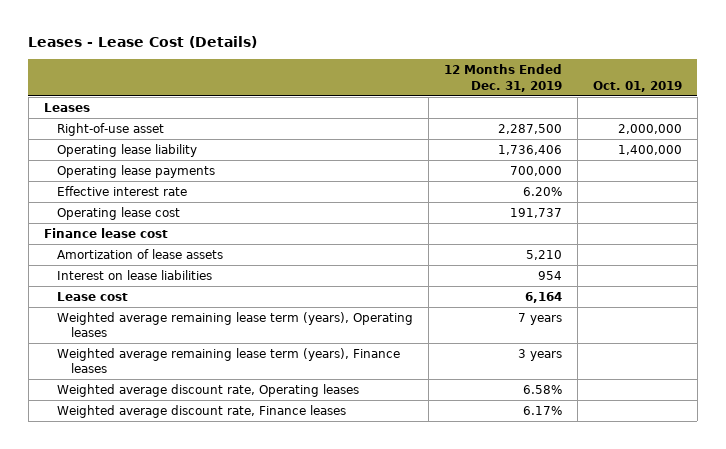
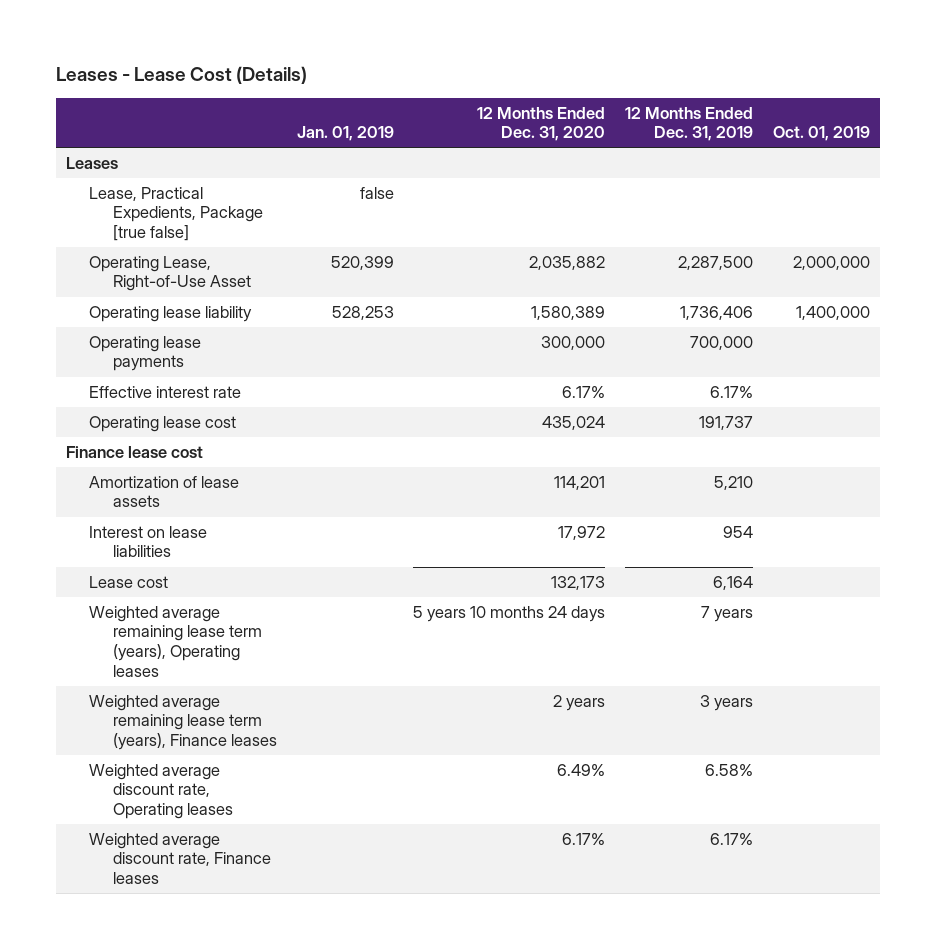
none -> [296,126,394,142] Jan. 01, 2019
none -> [477,106,606,142] 12 Months Ended Dec. 31, 2020
none -> [89,186,263,242] Lease, Practical Expedients, Package [true false]
[57,123,165,137] Right-of-use asset -> [89,255,251,292] Operating Lease, Right-of-Use Asset
[522,187,562,197] 6.20% -> [710,385,754,398] 6.17%

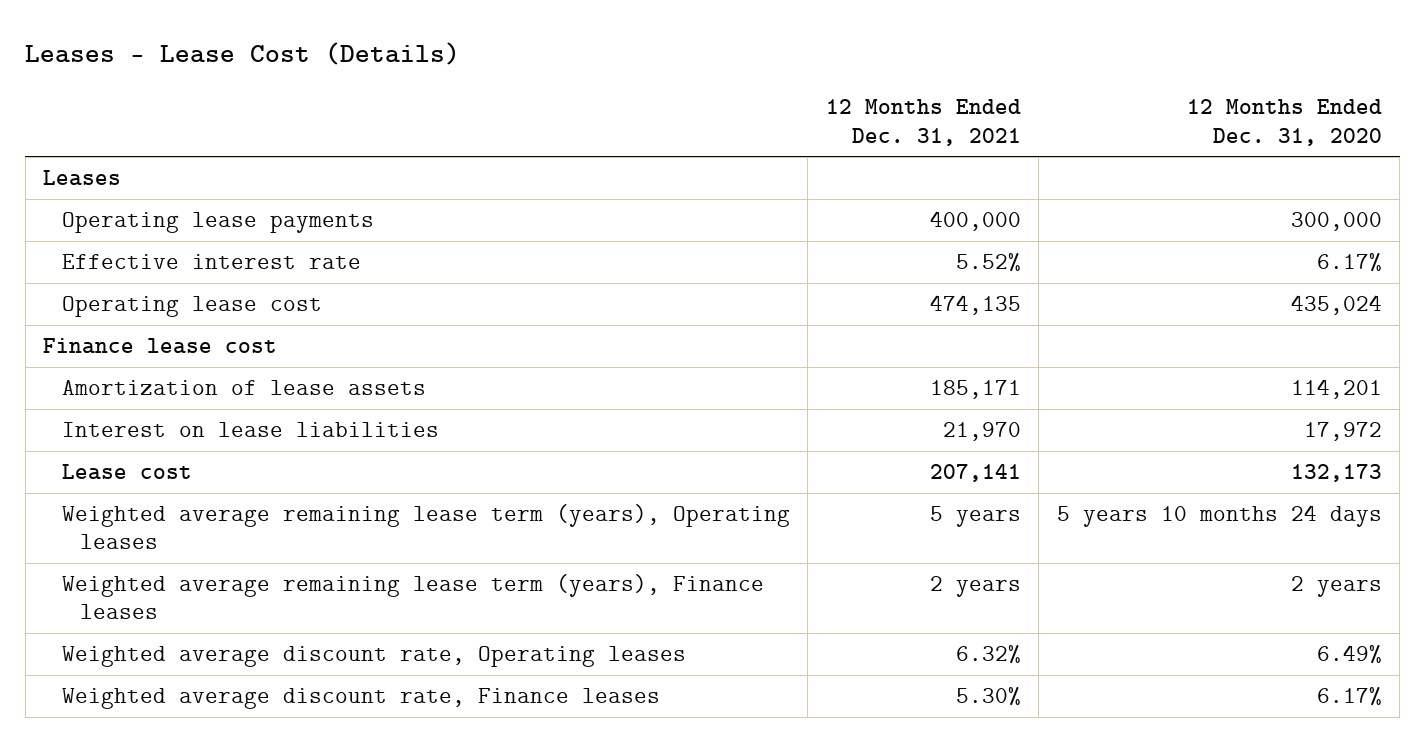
[296,126,394,142] Jan. 01, 2019 -> none
[625,106,754,142] 12 Months Ended Dec. 31, 2019 -> none
[772,126,870,142] Oct. 01, 2019 -> none
none -> [825,99,1021,146] 12 Months Ended Dec. 31, 2021
[89,186,263,242] Lease, Practical Expedients, Package [true false] -> none
[89,255,251,292] Operating Lease, Right-of-Use Asset -> none
[89,305,253,322] Operating lease liability -> none

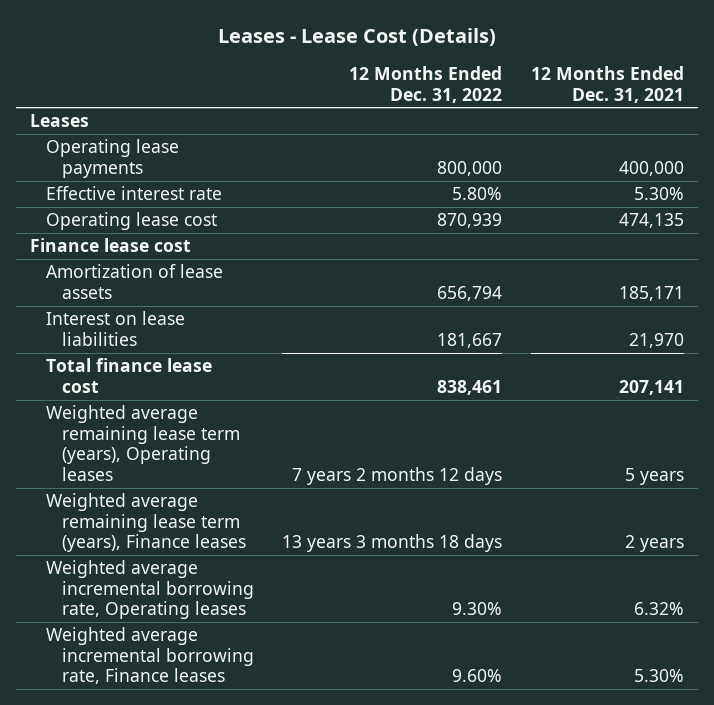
[1186,99,1382,146] 12 Months Ended Dec. 31, 2020 -> none
none -> [349,65,503,103] 12 Months Ended Dec. 31, 2022
[955,253,1021,273] 5.52% -> [633,187,684,201] 5.30%
[61,464,192,481] Lease cost -> [46,358,213,393] Total finance lease cost
[61,646,686,668] Weighted average discount rate, Operating leases -> [46,560,254,620] Weighted average incremental borrowing rate, Operating leases
[61,688,660,710] Weighted average discount rate, Finance leases -> [46,627,254,685] Weighted average incremental borrowing rate, Finance leases

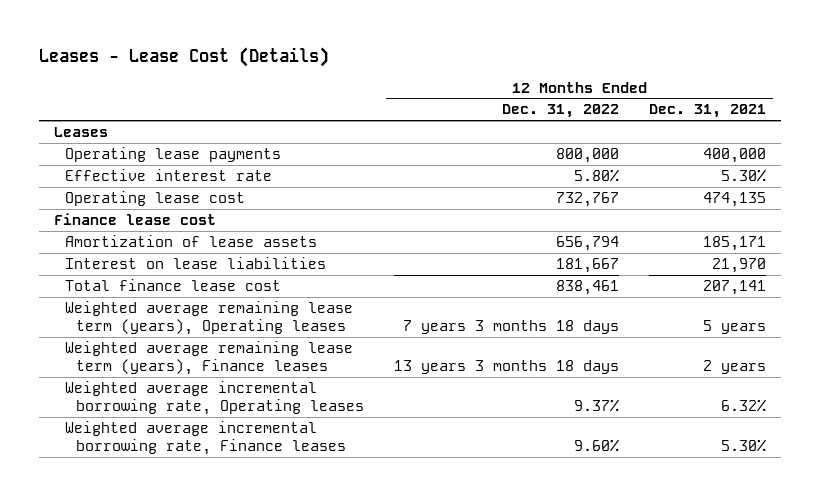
[437,213,503,229] 870,939 -> [555,192,619,208] 732,767
[292,467,503,486] 7 years 2 months 12 days -> [402,320,619,335] 7 years 3 months 18 days
[452,602,503,616] 9.30% -> [573,399,619,413] 9.37%

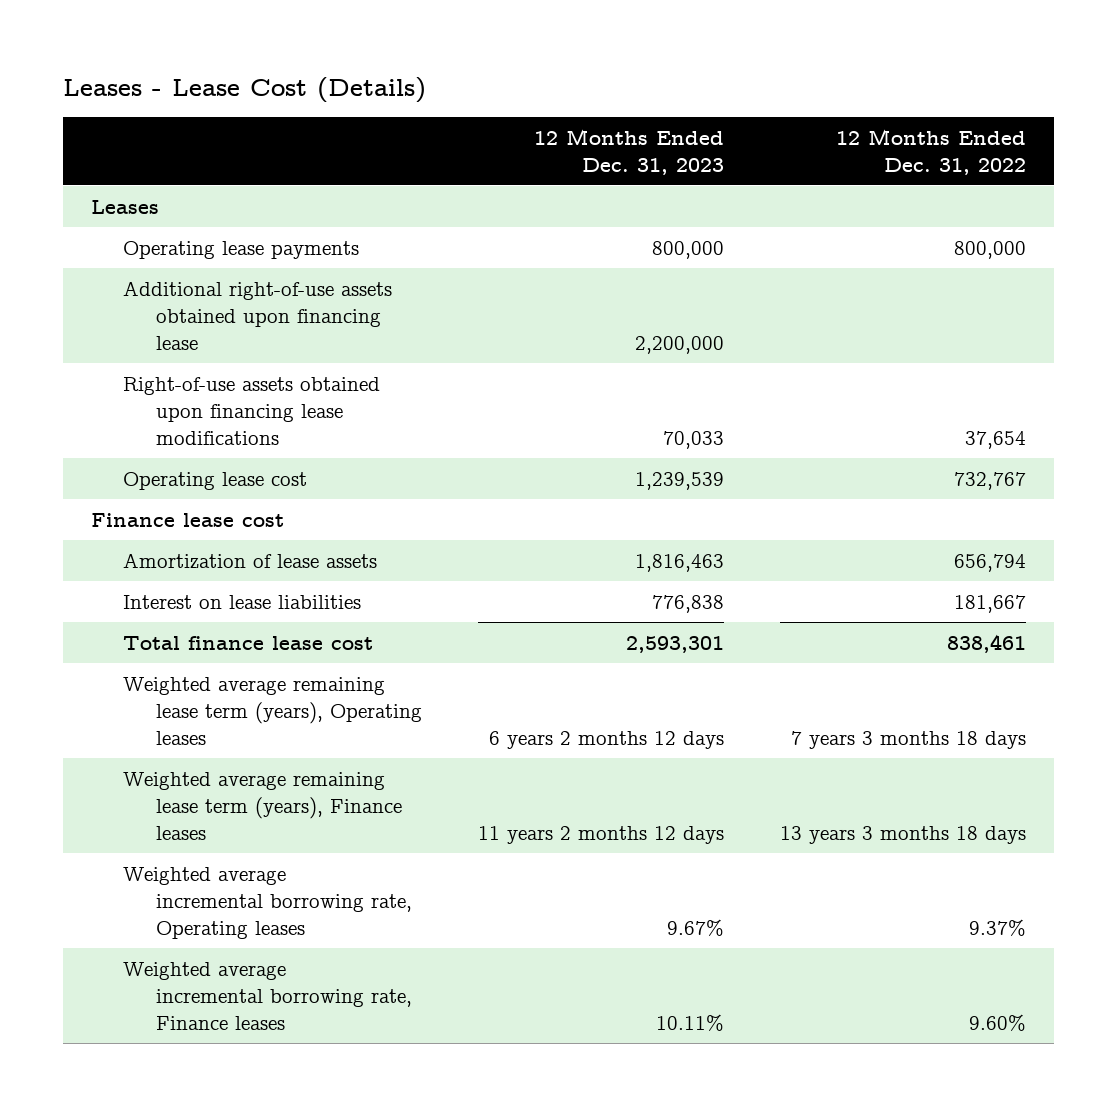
[648,104,766,119] Dec. 31, 2021 -> none
none -> [533,128,724,175] 12 Months Ended Dec. 31, 2023
[64,169,272,182] Effective interest rate -> none
none -> [123,280,393,350] Additional right-of-use assets obtained upon financing lease
none -> [123,376,381,445] Right-of-use assets obtained upon financing lease modifications

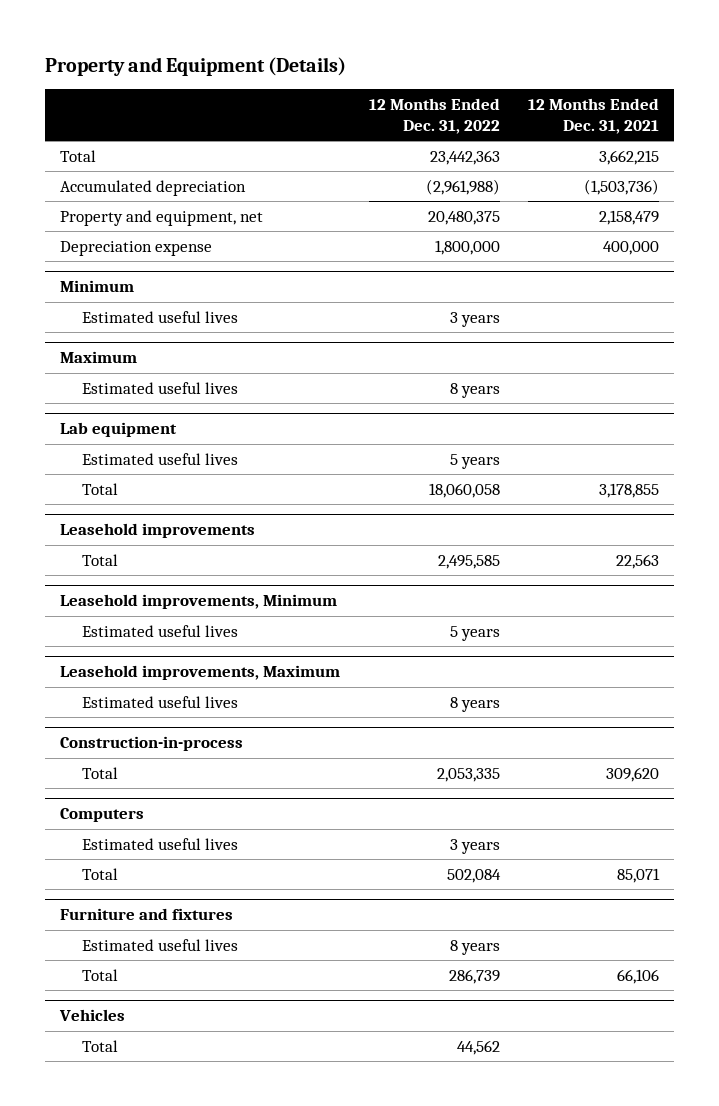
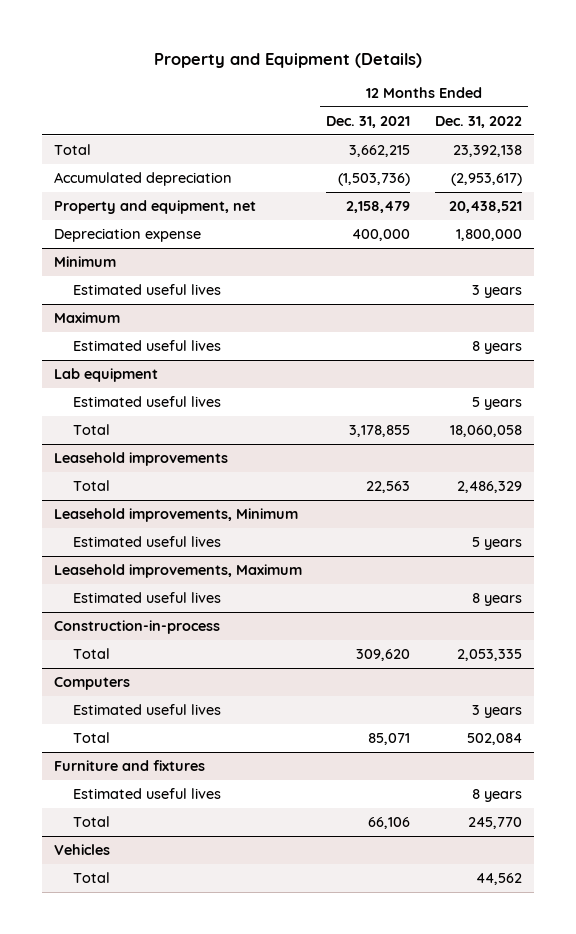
[429,149,500,165] 23,442,363 -> [452,145,522,158] 23,392,138
[425,178,500,195] (2,961,988) -> [450,173,522,187] (2,953,617)
[427,210,500,225] 20,480,375 -> [448,201,522,214] 20,438,521
[437,554,500,569] 2,495,585 -> [456,481,522,494] 2,486,329
[448,968,500,984] 286,739 -> [467,817,522,830] 245,770

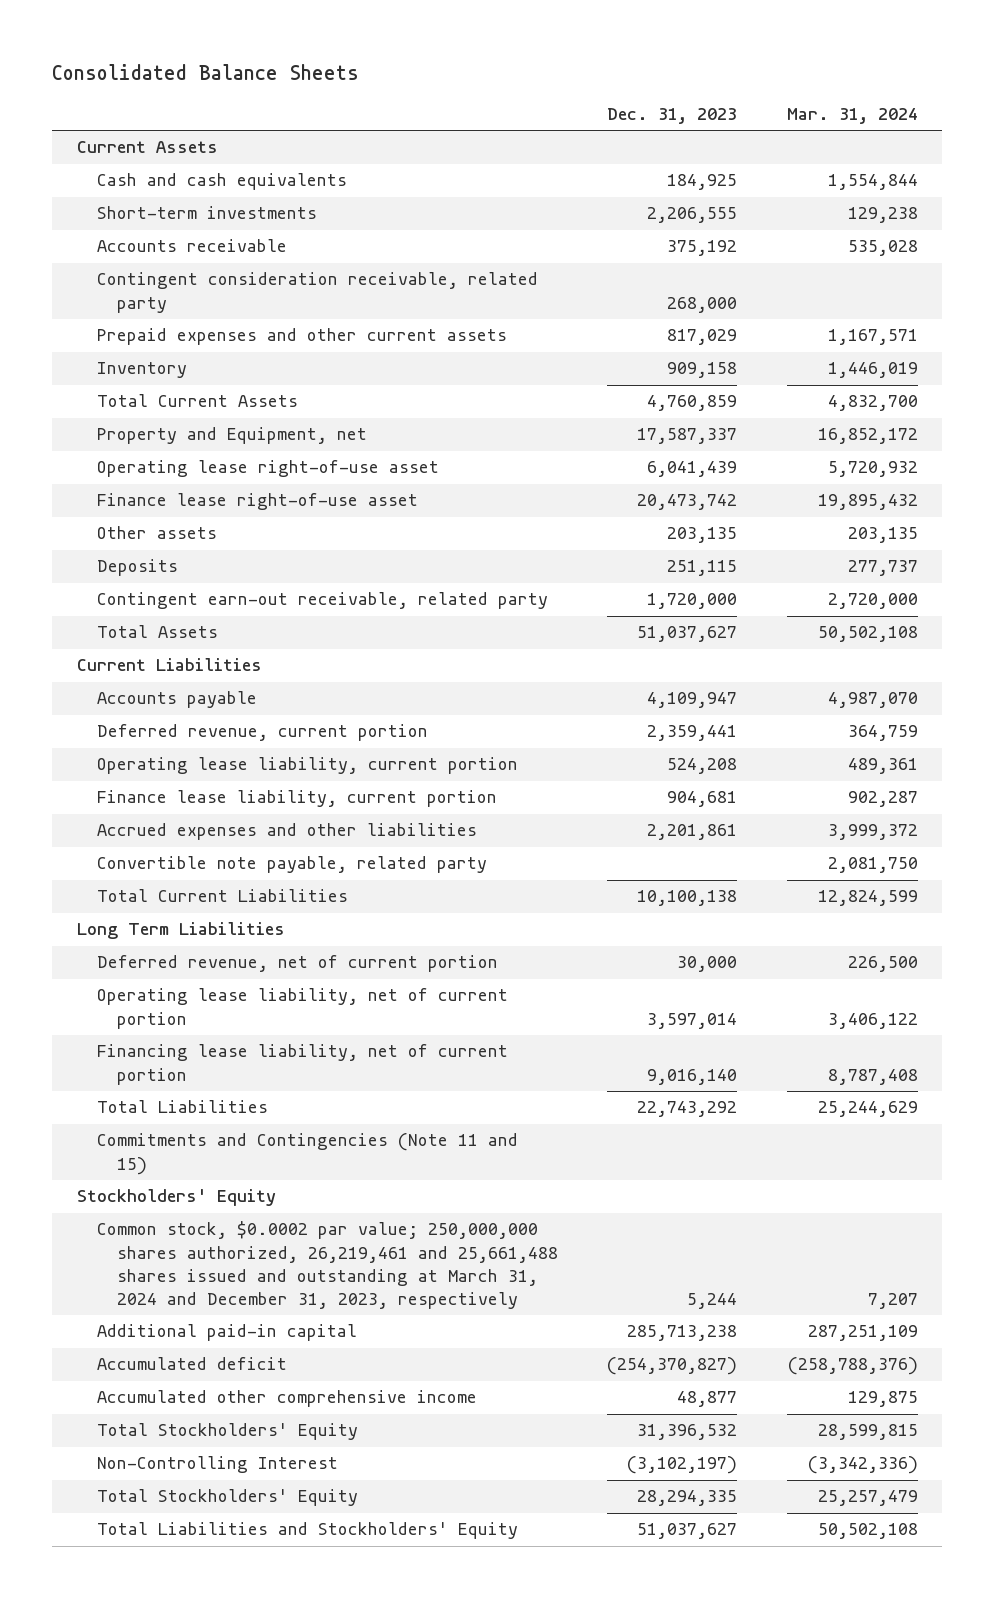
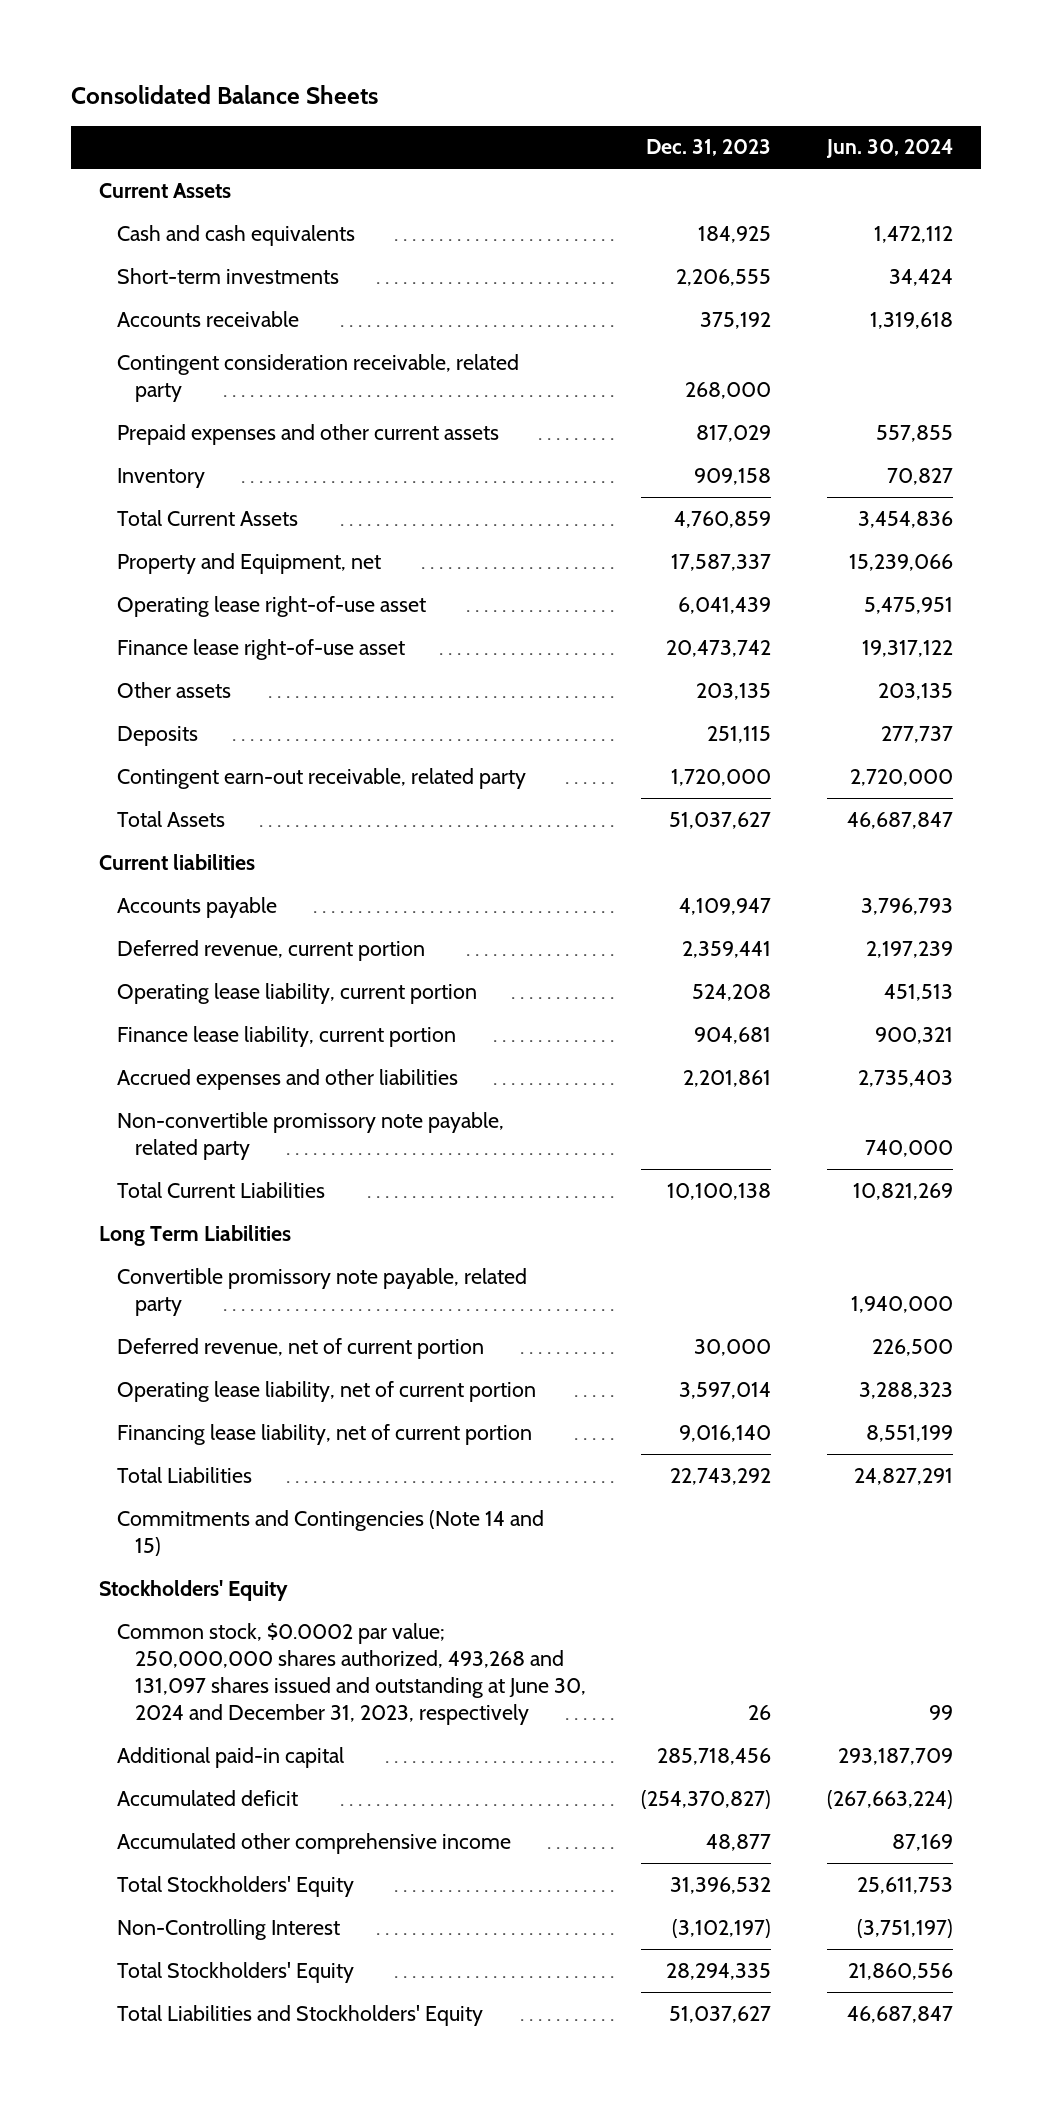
[786,108,918,125] Mar. 31, 2024 -> none
none -> [826,139,954,159] Jun. 30, 2024
[76,658,262,672] Current Liabilities -> [99,853,256,870] Current liabilities
[96,856,487,874] Convertible note payable, related party -> [116,1111,504,1160] Non-convertible promissory note payable, related party
none -> [116,1267,527,1316] Convertible promissory note payable, related party
[96,1133,518,1175] Commitments and Contingencies (Note 11 and 15) -> [116,1509,544,1556] Commitments and Contingencies (Note 14 and 15)
[96,1221,558,1309] Common stock, $0.0002 par value; 250,000,000 shares authorized, 26,219,461 and 25,661,488 shares issued and outstanding at March 31, 2024 and December 31, 2023, respectively -> [116,1622,586,1725] Common stock, $0.0002 par value; 250,000,000 shares authorized, 493,268 and 131,097 shares issued and outstanding at June 30, 2024 and December 31, 2023, respectively
[687,1292,738,1309] 5,244 -> [748,1704,772,1720] 26
[627,1325,738,1342] 285,713,238 -> [657,1747,772,1765] 285,718,456

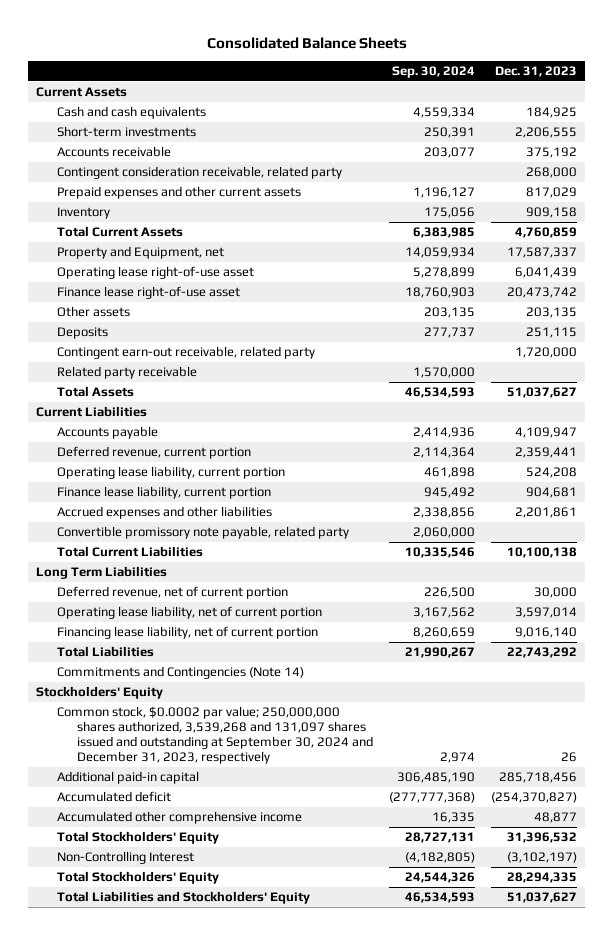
[826,139,954,159] Jun. 30, 2024 -> none
none -> [392,66,476,79] Sep. 30, 2024
none -> [56,366,197,380] Related party receivable
[99,853,256,870] Current liabilities -> [36,406,148,418] Current Liabilities
[116,1111,504,1160] Non-convertible promissory note payable, related party -> none
[116,1267,527,1316] Convertible promissory note payable, related party -> [56,526,349,540] Convertible promissory note payable, related party
[116,1509,544,1556] Commitments and Contingencies (Note 14 and 15) -> [56,666,304,680] Commitments and Contingencies (Note 14)
[116,1622,586,1725] Common stock, $0.0002 par value; 250,000,000 shares authorized, 493,268 and 131,097 shares issued and outstanding at June 30, 2024 and December 31, 2023, respectively -> [56,706,374,765] Common stock, $0.0002 par value; 250,000,000 shares authorized, 3,539,268 and 131,097 shares issued and outstanding at September 30, 2024 and December 31, 2023, respectively

